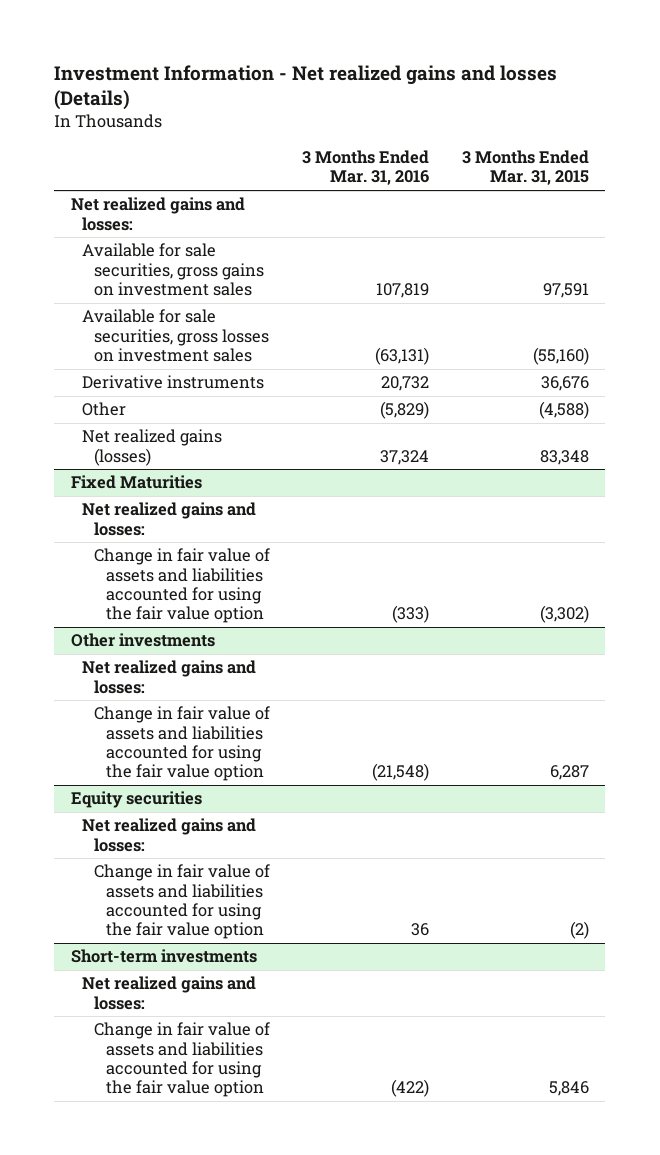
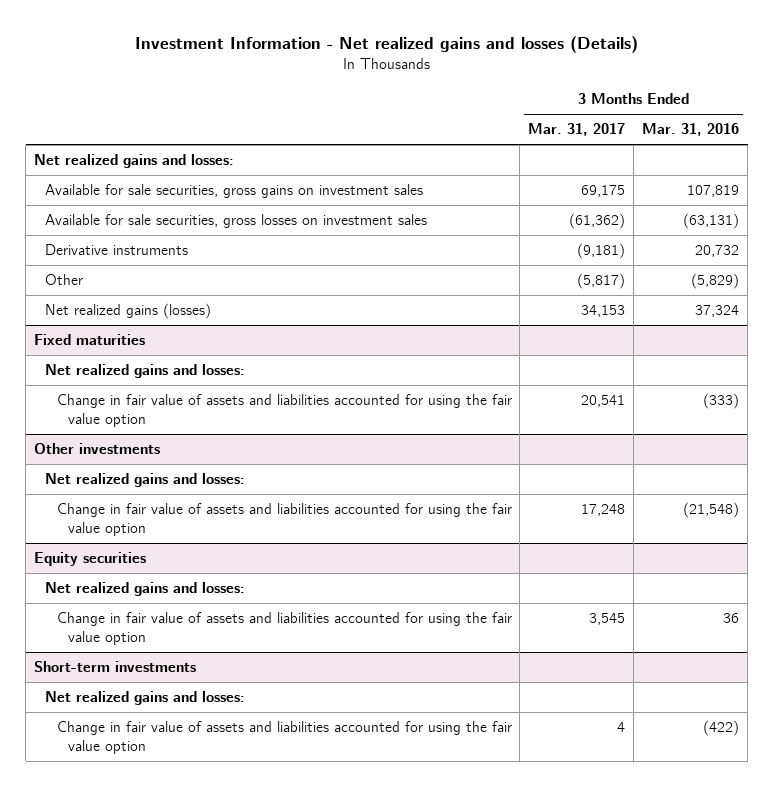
[462,150,590,186] 3 Months Ended Mar. 31, 2015 -> none
none -> [528,123,626,137] Mar. 31, 2017
[70,475,202,490] Fixed Maturities -> [34,334,146,346] Fixed maturities

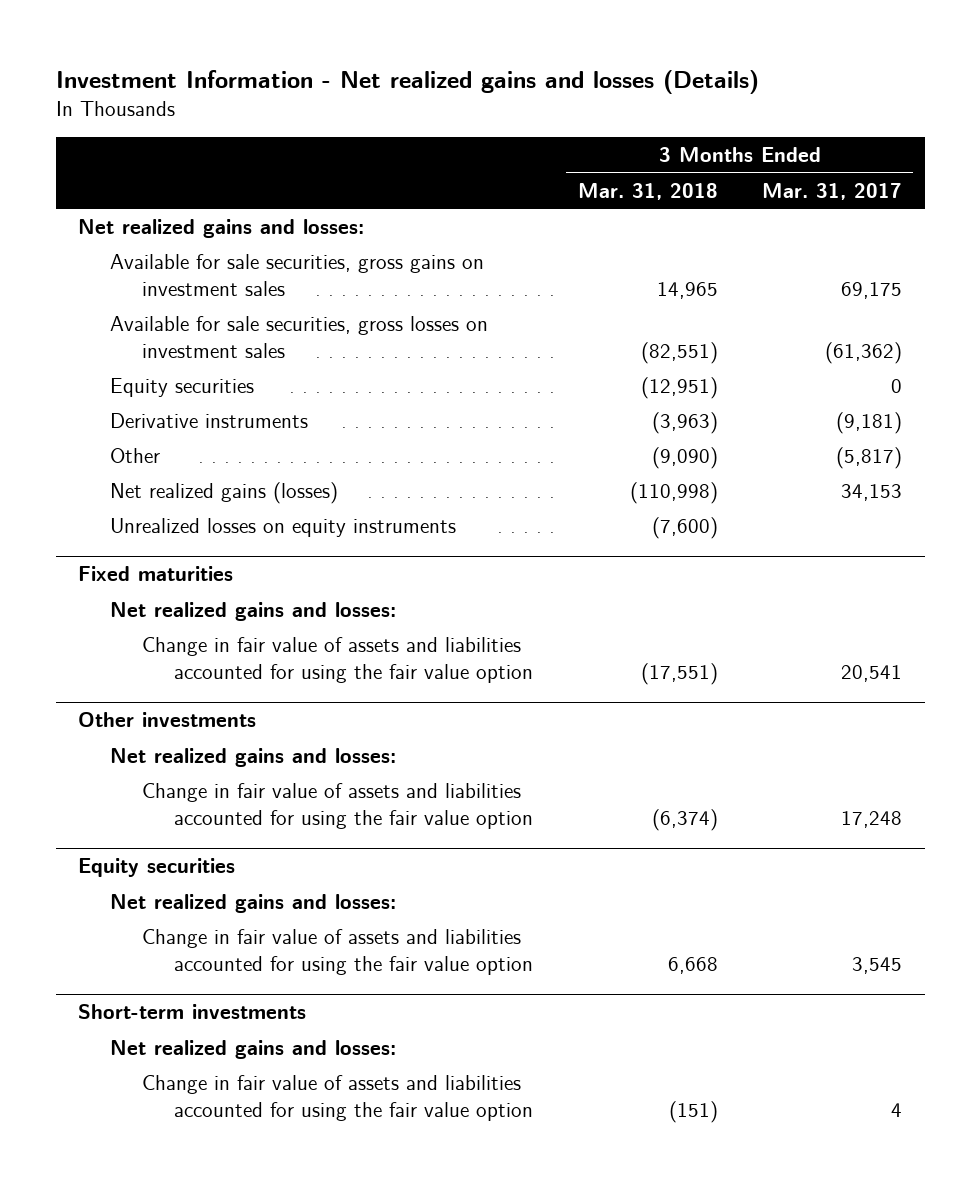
[642,123,740,137] Mar. 31, 2016 -> none
none -> [577,182,718,200] Mar. 31, 2018
none -> [109,378,254,398] Equity securities
none -> [109,518,456,538] Unrealized losses on equity instruments

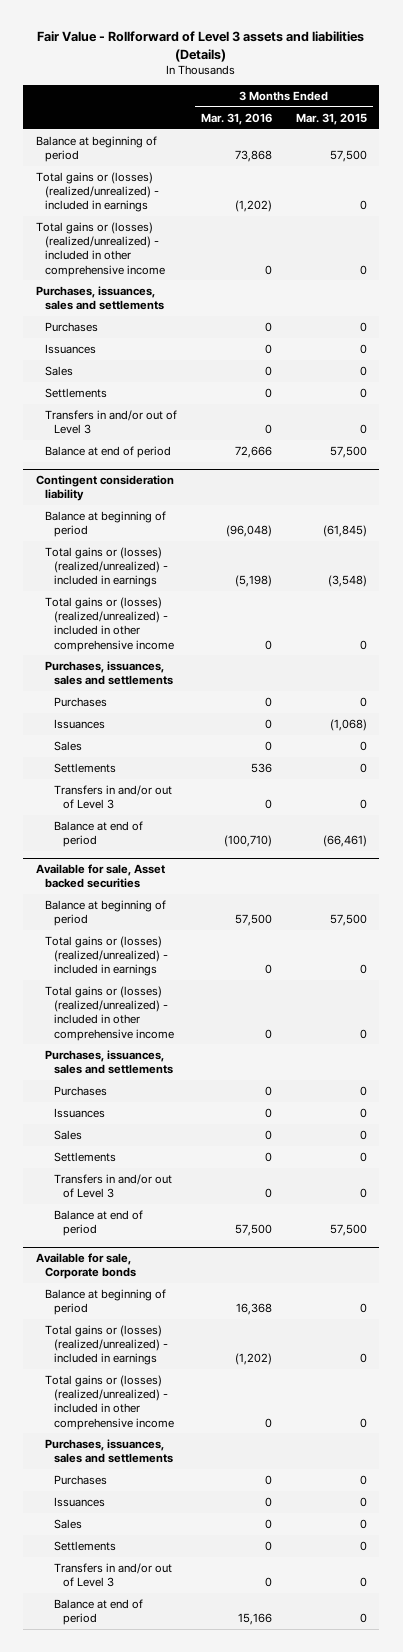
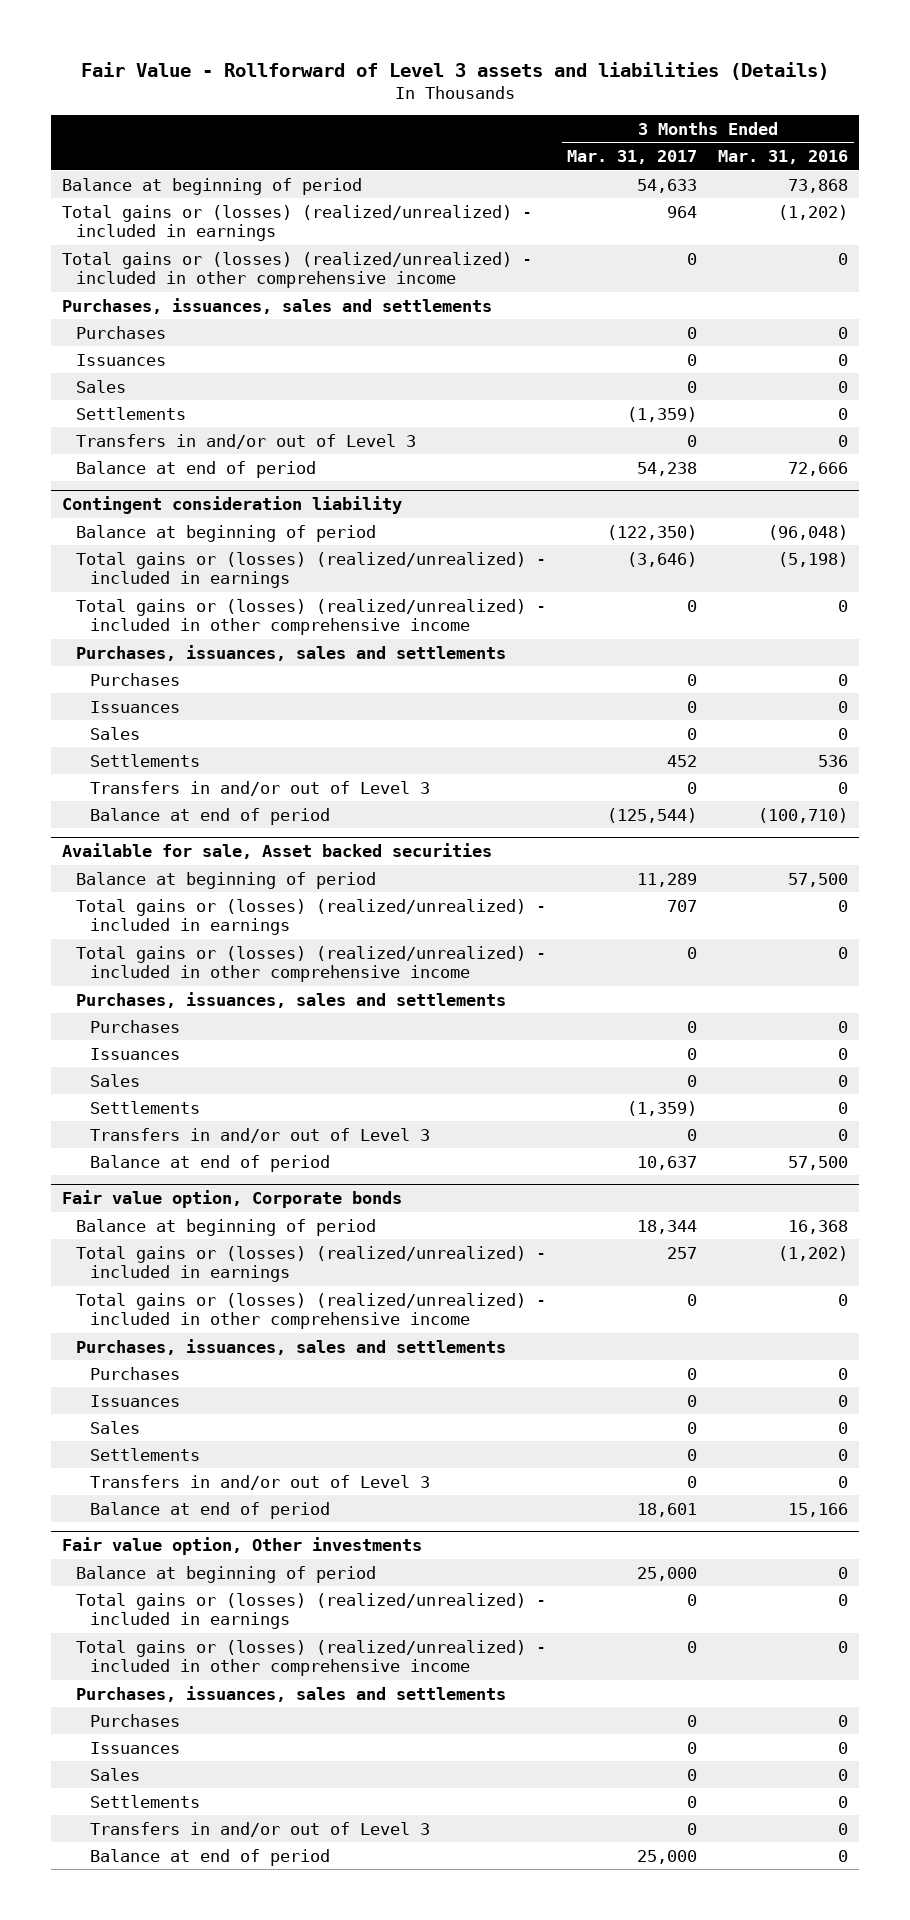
[296,112,368,125] Mar. 31, 2015 -> none
none -> [566,150,697,165] Mar. 31, 2017
[35,1252,136,1280] Available for sale, Corporate bonds -> none
none -> [61,1190,402,1209] Fair value option, Corporate bonds
none -> [61,1537,422,1556] Fair value option, Other investments
none -> [75,1565,376,1583] Balance at beginning of period
none -> [75,1592,546,1630] Total gains or (losses) (realized/unrealized) - included in earnings
none -> [75,1639,546,1677] Total gains or (losses) (realized/unrealized) - included in other comprehensive income
none -> [75,1685,506,1702] Purchases, issuances, sales and settlements
none -> [89,1713,180,1727] Purchases
none -> [89,1741,180,1754] Issuances
none -> [89,1767,140,1781] Sales
none -> [89,1794,200,1808] Settlements
none -> [89,1821,430,1837] Transfers in and/or out of Level 3
none -> [89,1848,330,1866] Balance at end of period

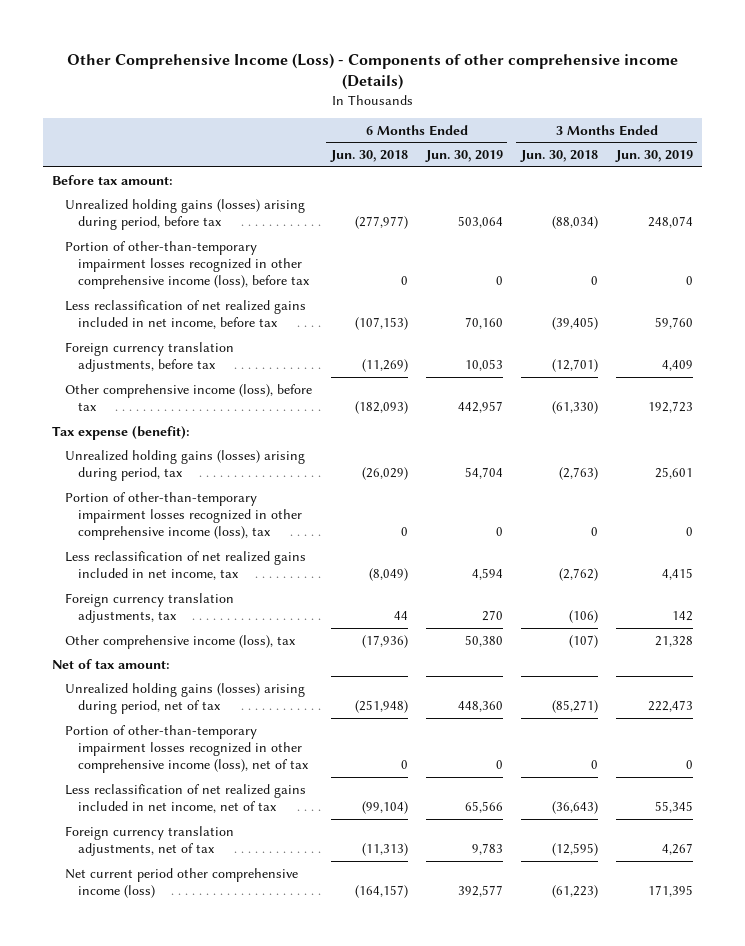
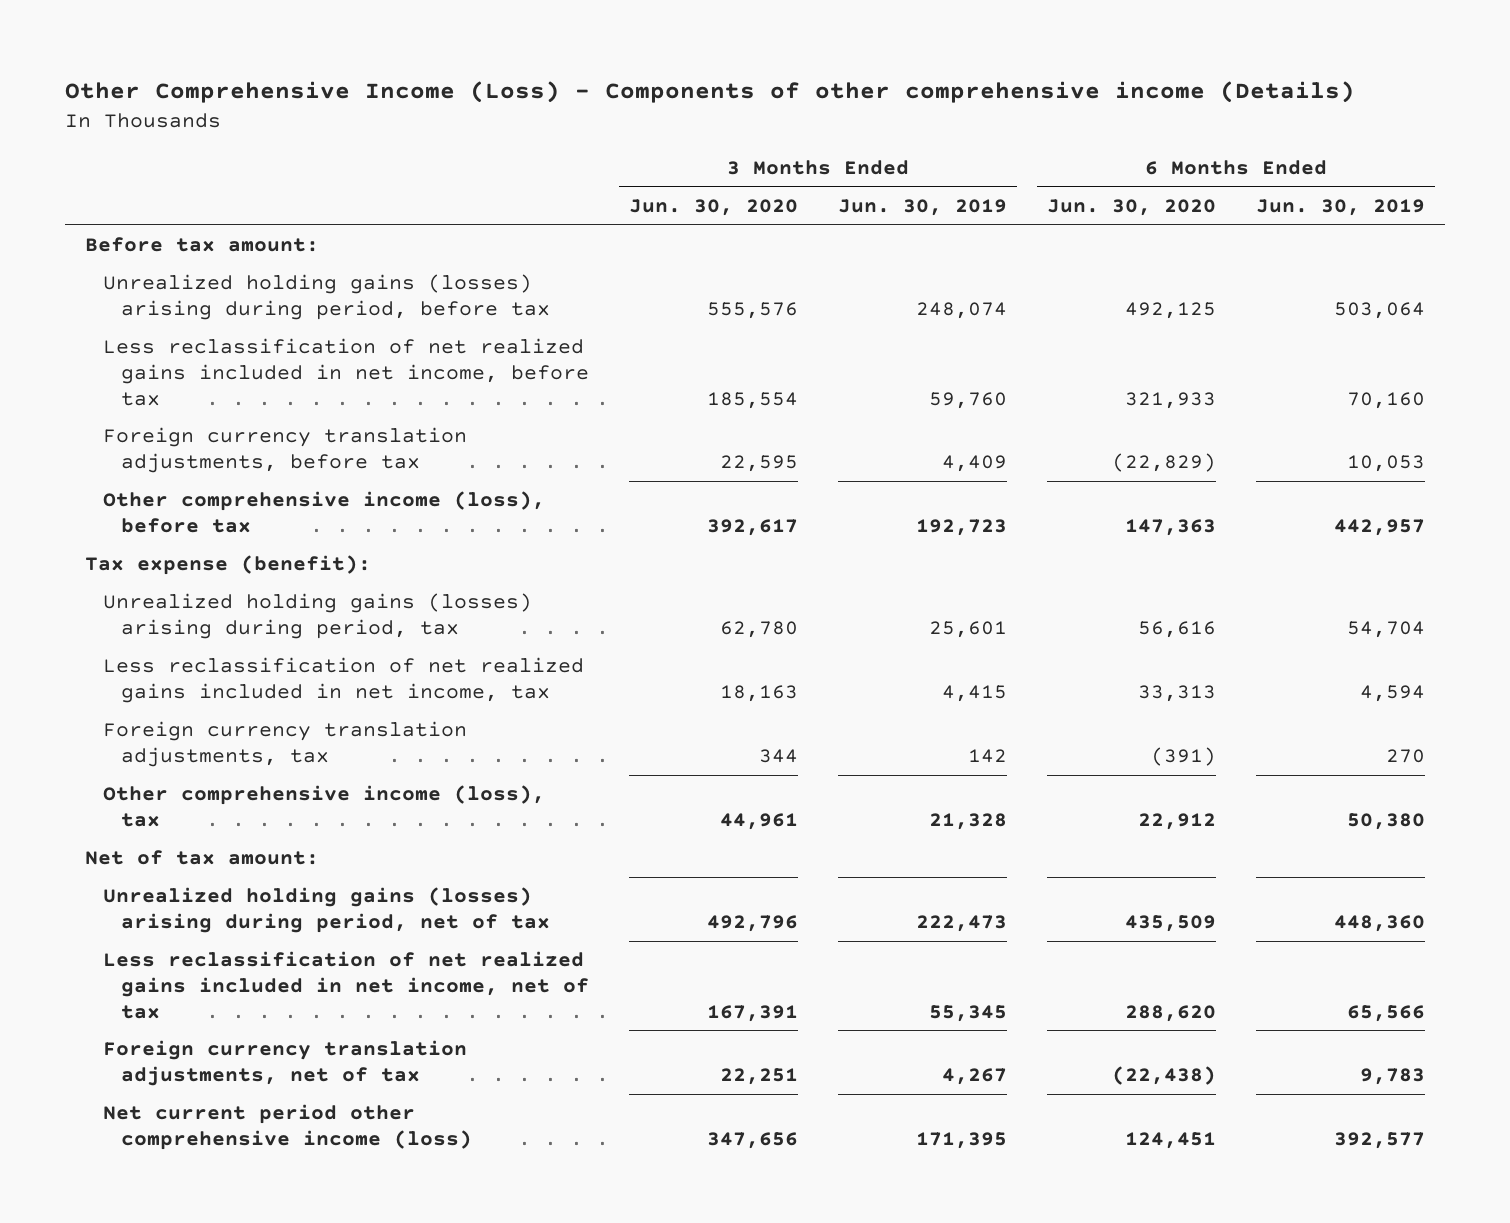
[329,150,408,163] Jun. 30, 2018 -> none
[519,150,598,163] Jun. 30, 2018 -> none
none -> [628,198,798,216] Jun. 30, 2020
none -> [1046,198,1216,216] Jun. 30, 2020
[65,240,311,290] Portion of other-than-temporary impairment losses recognized in other comprehensive income (loss), before tax -> none
[65,491,303,541] Portion of other-than-temporary impairment losses recognized in other comprehensive income (loss), tax -> none
[65,724,310,774] Portion of other-than-temporary impairment losses recognized in other comprehensive income (loss), net of tax -> none

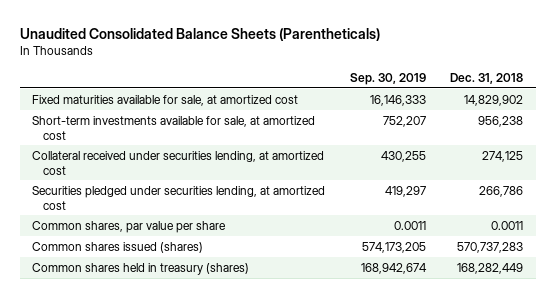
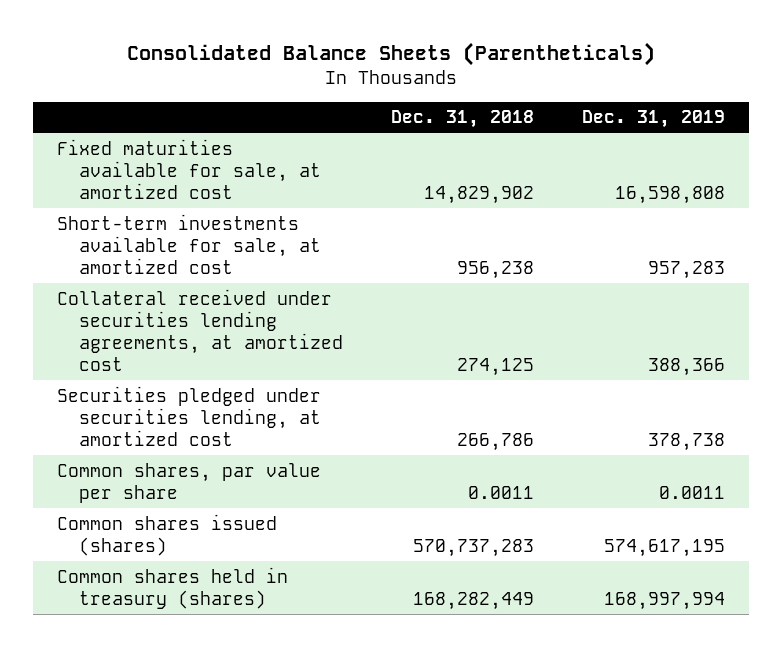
[19,27,380,41] Unaudited Consolidated Balance Sheets (Parentheticals) -> [127,42,656,67] Consolidated Balance Sheets (Parentheticals)
[349,73,426,86] Sep. 30, 2019 -> none
none -> [582,110,726,129] Dec. 31, 2019
[32,150,325,175] Collateral received under securities lending, at amortized cost -> [57,288,344,371] Collateral received under securities lending agreements, at amortized cost

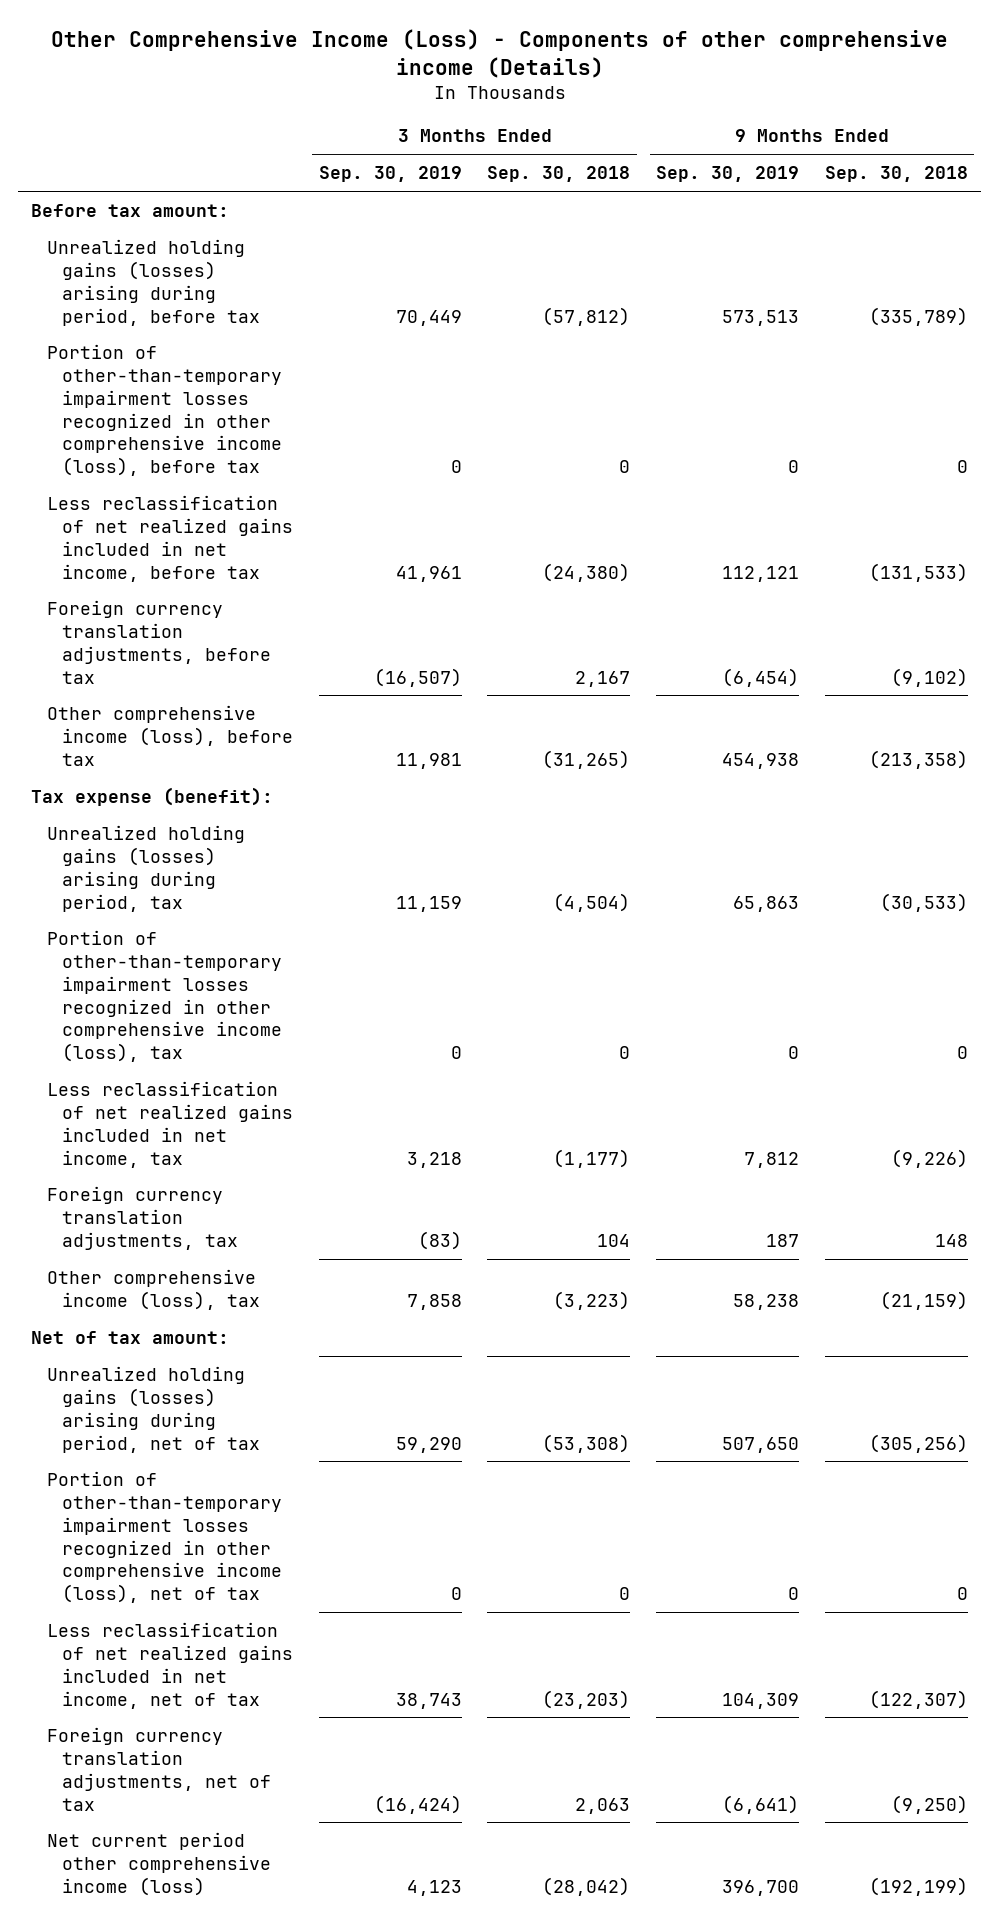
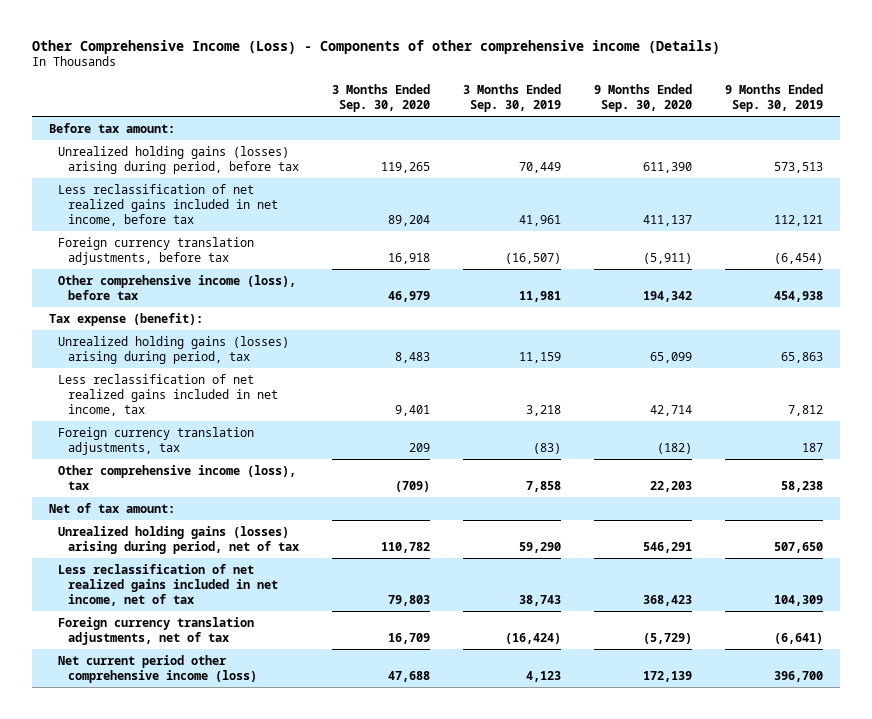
[487,166,631,183] Sep. 30, 2018 -> none
[824,166,968,183] Sep. 30, 2018 -> none
none -> [332,83,431,113] 3 Months Ended Sep. 30, 2020
none -> [594,83,693,113] 9 Months Ended Sep. 30, 2020
[46,344,283,477] Portion of other-than-temporary impairment losses recognized in other comprehensive income (loss), before tax -> none
[46,930,283,1063] Portion of other-than-temporary impairment losses recognized in other comprehensive income (loss), tax -> none
[46,1471,283,1604] Portion of other-than-temporary impairment losses recognized in other comprehensive income (loss), net of tax -> none

